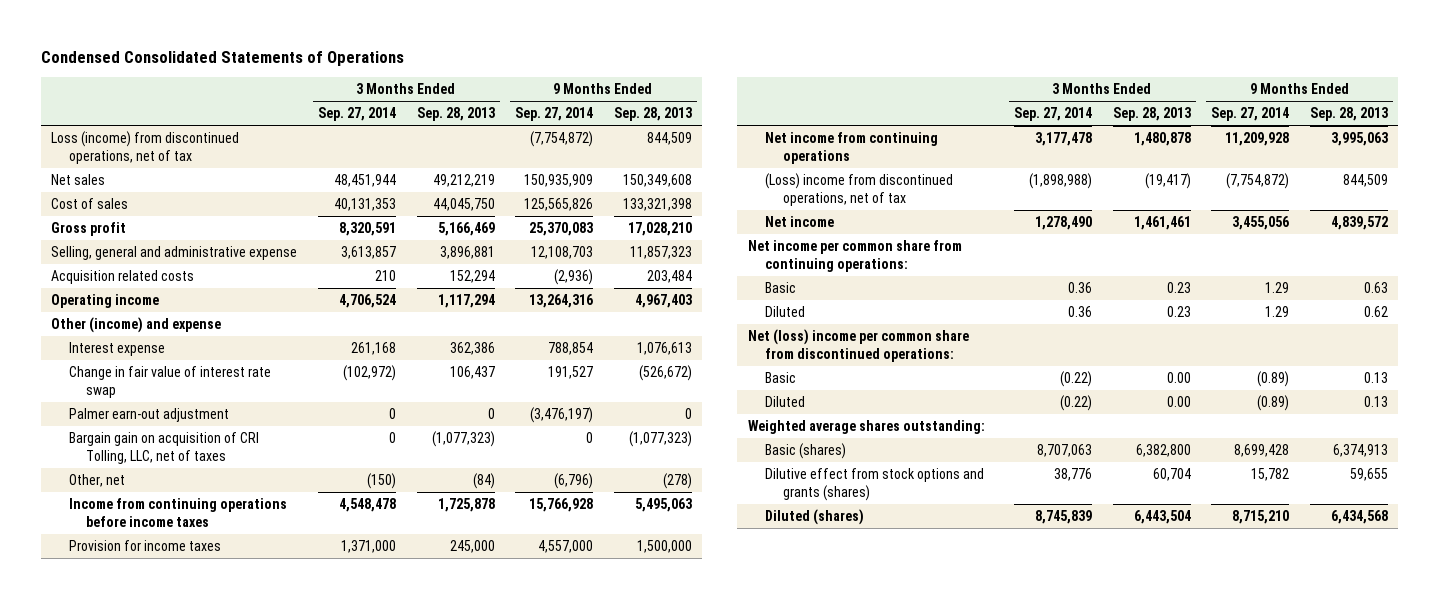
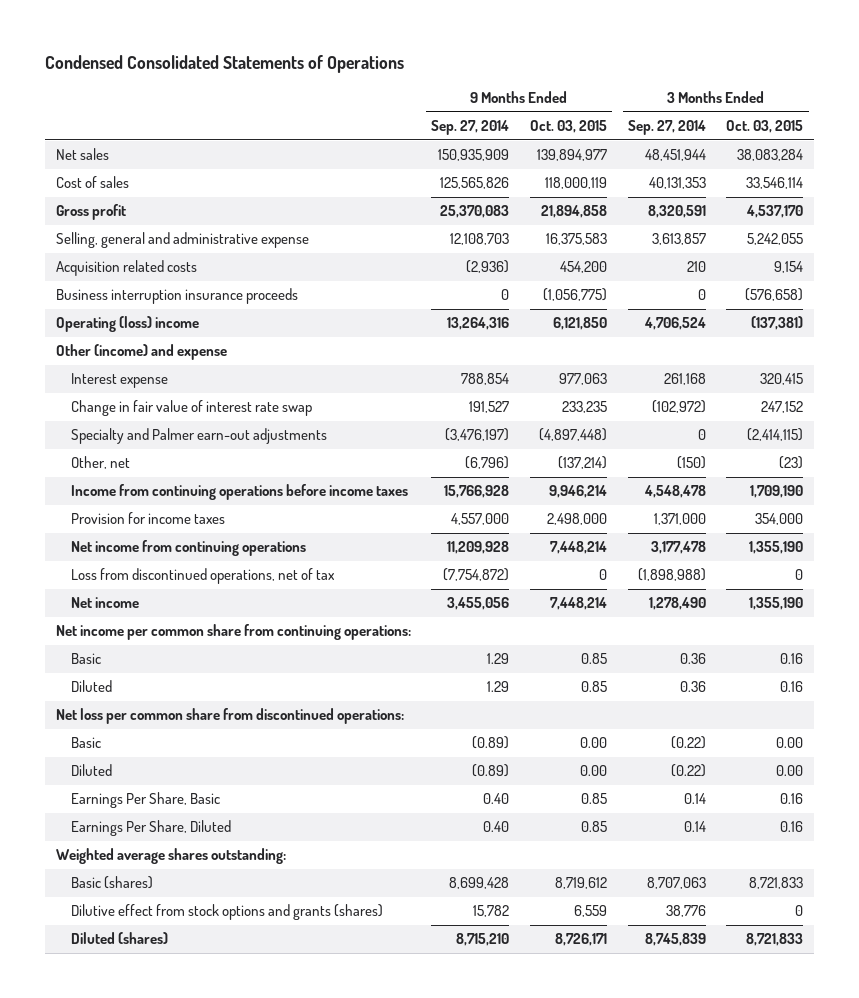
[416,107,495,122] Sep. 28, 2013 -> none
[613,107,692,122] Sep. 28, 2013 -> none
none -> [530,120,608,134] Oct. 03, 2015
none -> [726,120,804,134] Oct. 03, 2015
[51,131,240,165] Loss (income) from discontinued operations, net of tax -> none
none -> [55,288,298,305] Business interruption insurance proceeds
[51,294,160,309] Operating income -> [55,316,199,333] Operating (loss) income
[68,432,259,465] Bargain gain on acquisition of CRI Tolling, LLC, net of taxes -> none
[68,408,229,423] Palmer earn-out adjustment -> [70,428,327,445] Specialty and Palmer earn-out adjustments
[765,173,954,207] (Loss) income from discontinued operations, net of tax -> [70,568,335,585] Loss from discontinued operations, net of tax
[747,329,969,363] Net (loss) income per common share from discontinued operations: -> [55,708,404,725] Net loss per common share from discontinued operations:
none -> [70,792,220,809] Earnings Per Share, Basic
none -> [70,820,231,837] Earnings Per Share, Diluted

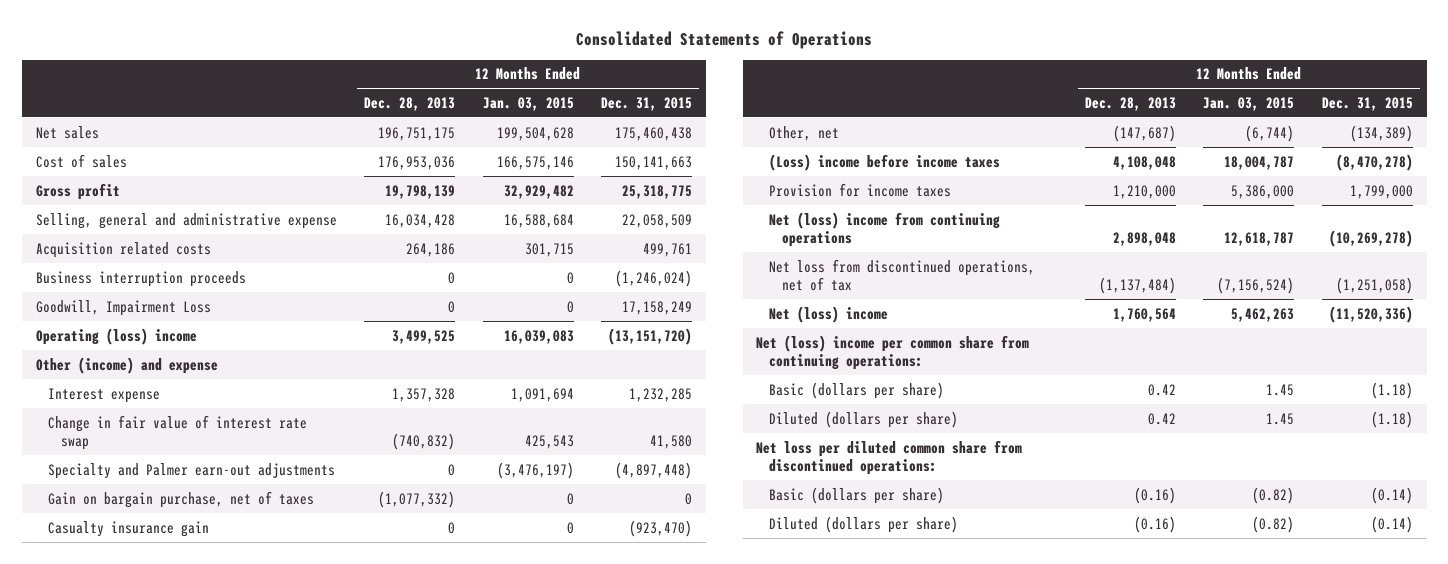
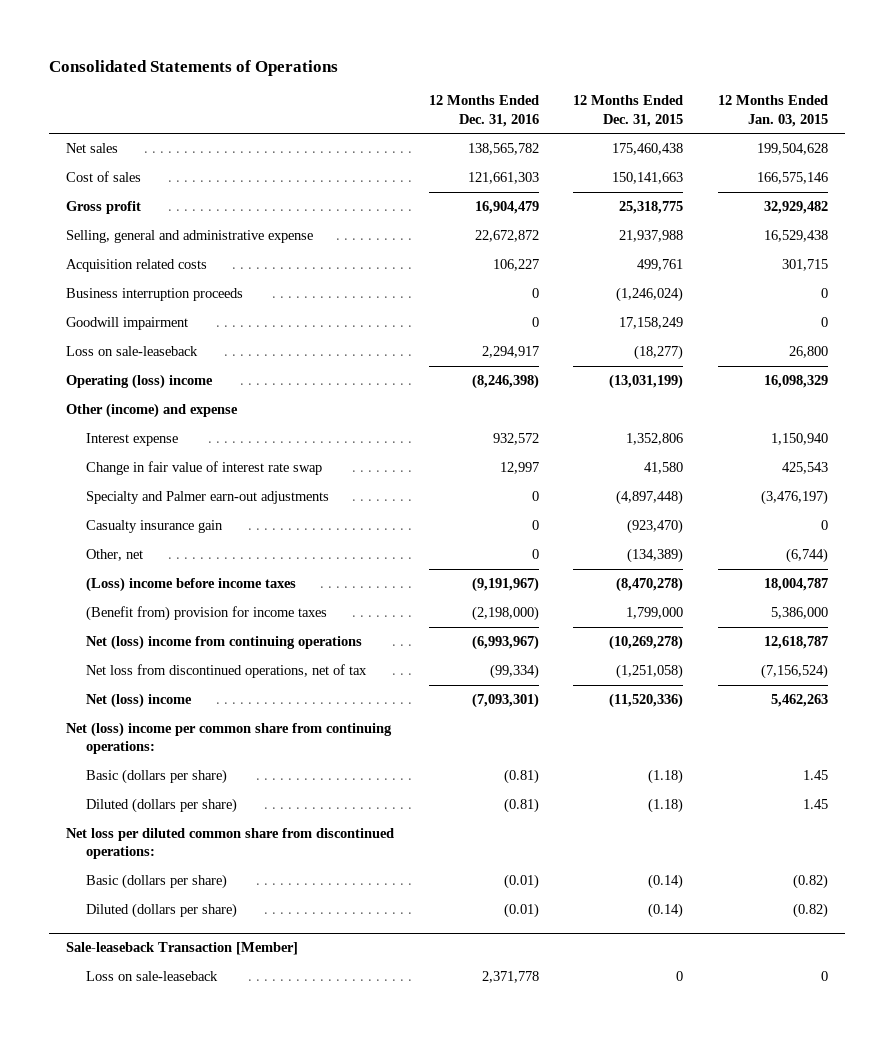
[364,96,456,111] Dec. 28, 2013 -> none
none -> [428,95,539,127] 12 Months Ended Dec. 31, 2016
[503,213,574,228] 16,588,684 -> [764,230,829,243] 16,529,438
[621,213,692,228] 22,058,509 -> [619,230,684,243] 21,937,988
[35,299,211,316] Goodwill, Impairment Loss -> [66,317,189,331] Goodwill impairment
none -> [66,346,199,357] Loss on sale-leaseback
[503,329,574,344] 16,039,083 -> [764,375,829,389] 16,098,329
[607,327,692,345] (13,151,720) -> [609,374,684,390] (13,031,199)
[510,387,574,402] 1,091,694 -> [771,433,829,446] 1,150,940
[628,387,692,402] 1,232,285 -> [626,433,684,446] 1,352,806
[48,490,315,508] Gain on bargain purchase, net of taxes -> none
[769,182,952,197] Provision for income taxes -> [86,606,328,622] (Benefit from) provision for income taxes
none -> [66,942,299,956] Sale-leaseback Transaction [Member]
none -> [86,971,219,982] Loss on sale-leaseback

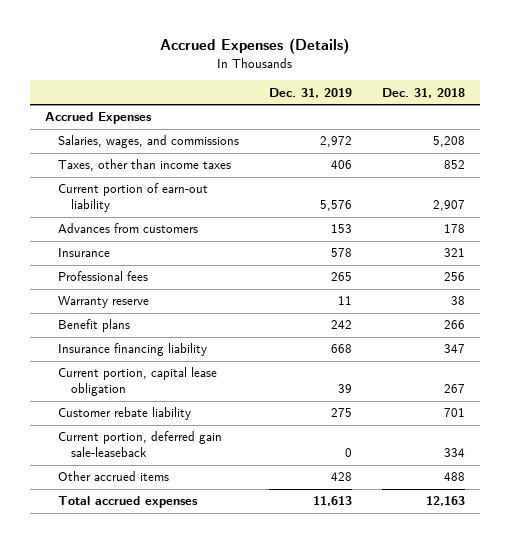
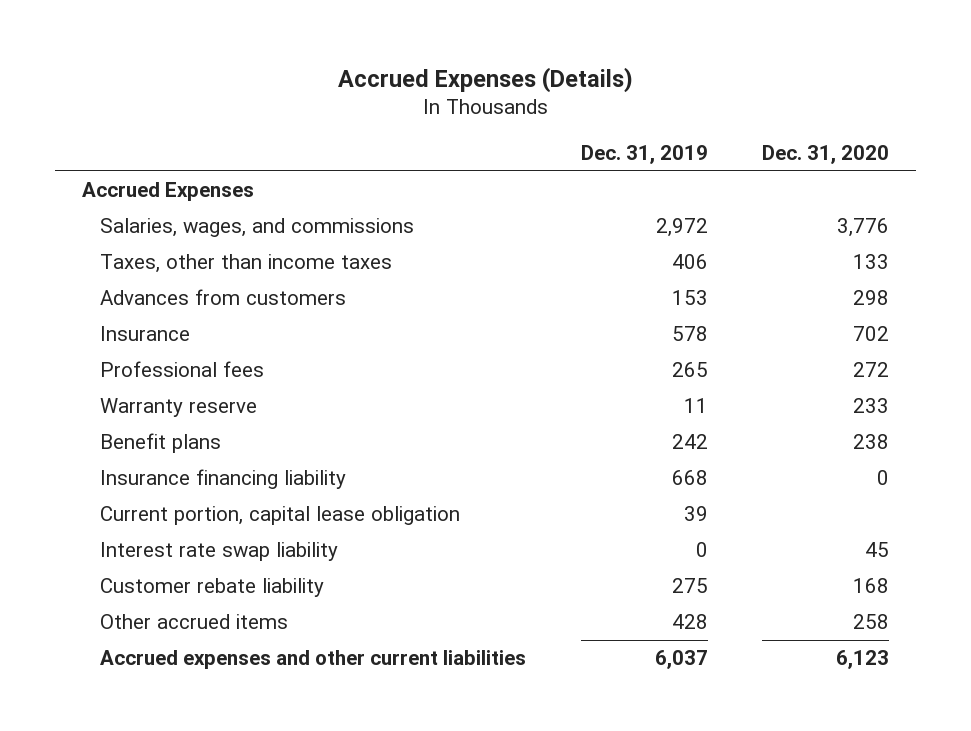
[381,87,465,98] Dec. 31, 2018 -> none
none -> [762,145,890,165] Dec. 31, 2020
[57,183,208,213] Current portion of earn-out liability -> none
none -> [100,542,339,562] Interest rate swap liability
[57,431,222,458] Current portion, deferred gain sale-leaseback -> none
[57,496,198,509] Total accrued expenses -> none
none -> [100,650,527,670] Accrued expenses and other current liabilities

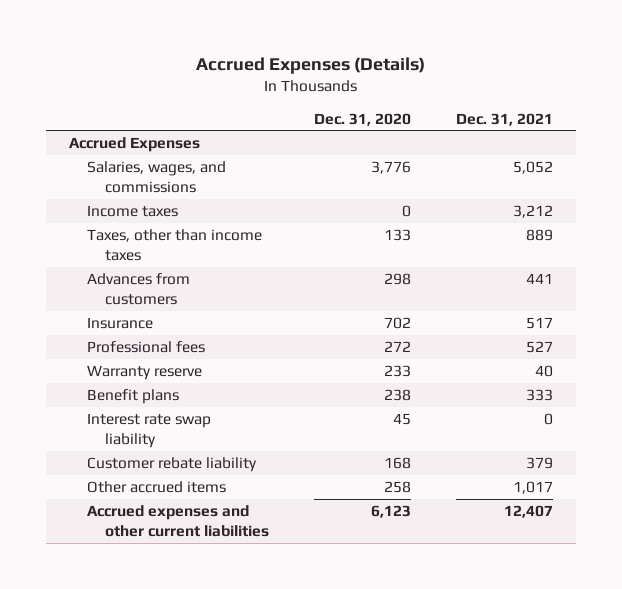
[580,145,708,165] Dec. 31, 2019 -> none
none -> [456,112,554,126] Dec. 31, 2021
none -> [86,204,178,217] Income taxes
[100,469,347,490] Insurance financing liability -> none
[100,506,461,526] Current portion, capital lease obligation -> none

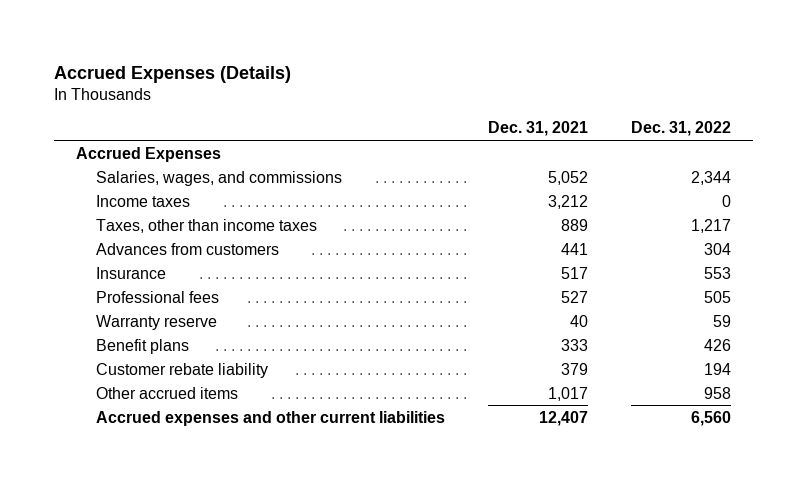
[314,112,412,126] Dec. 31, 2020 -> none
none -> [631,121,732,137] Dec. 31, 2022
[86,412,211,448] Interest rate swap liability -> none

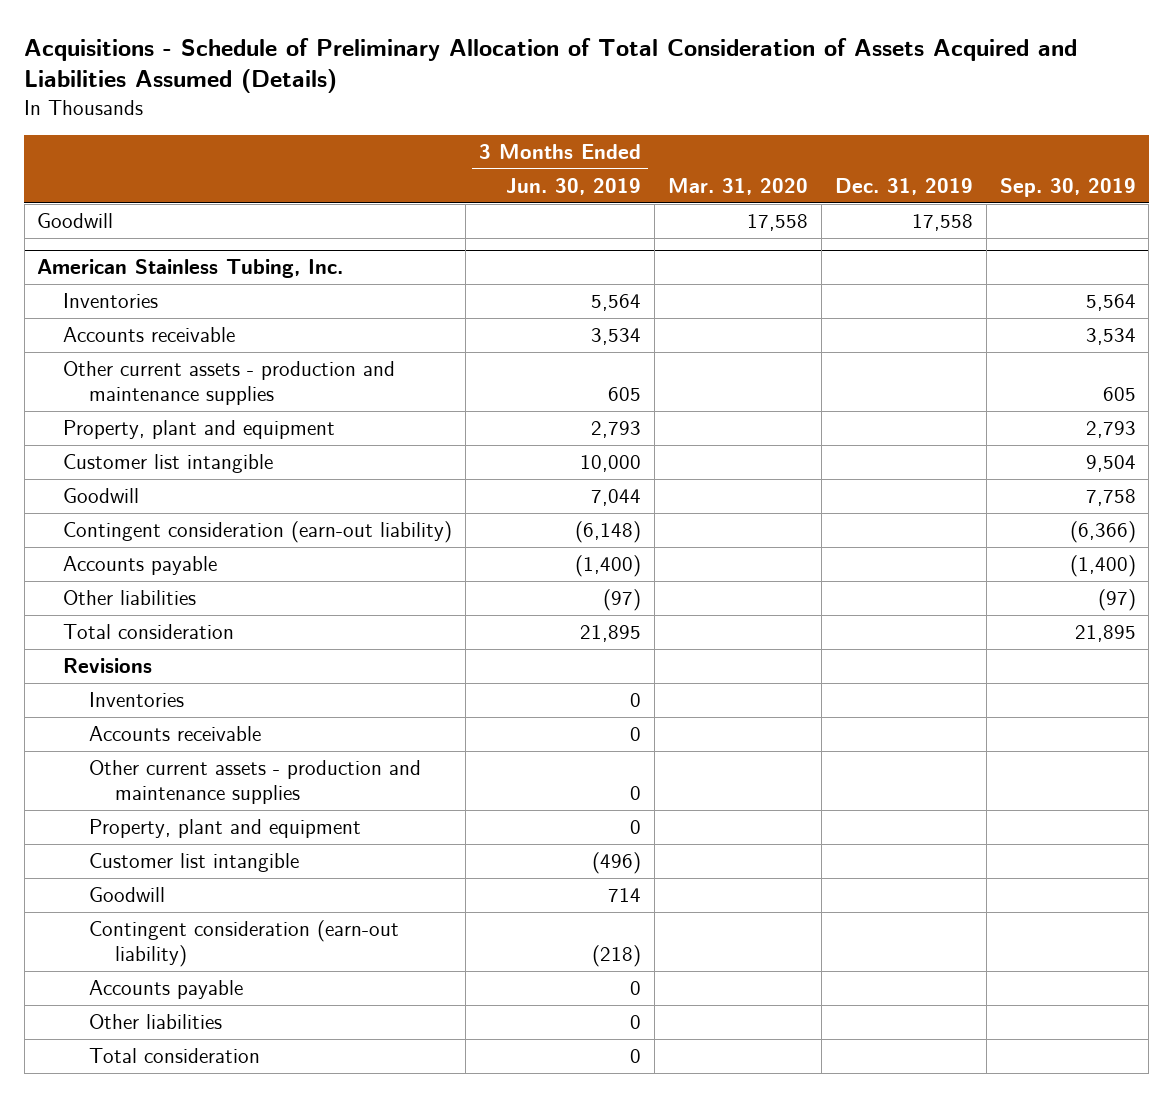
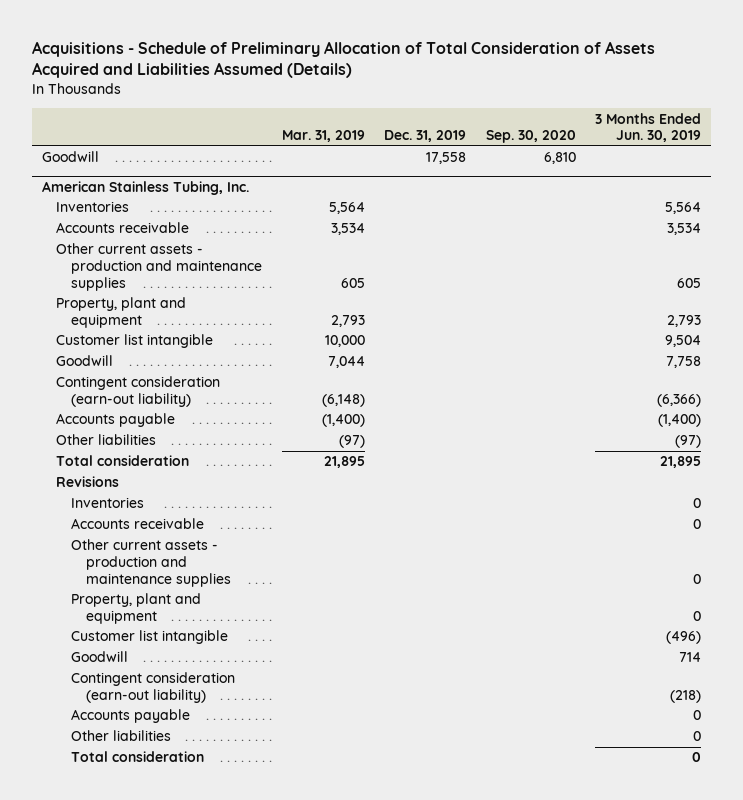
[667,177,808,195] Mar. 31, 2020 -> none
[999,177,1136,197] Sep. 30, 2019 -> none
none -> [281,130,365,143] Mar. 31, 2019
none -> [485,130,576,144] Sep. 30, 2020
[580,455,642,473] 10,000 -> [665,335,702,348] 9,504
[591,489,642,507] 7,044 -> [666,356,702,369] 7,758
[575,521,642,544] (6,148) -> [657,394,702,408] (6,366)

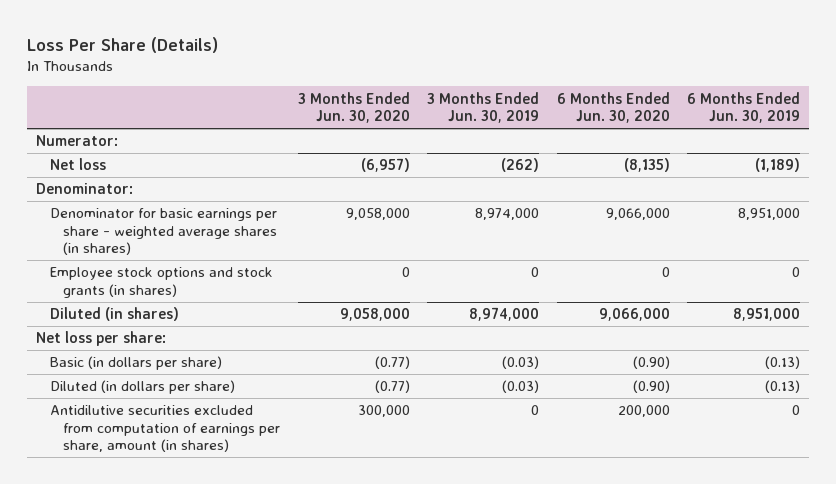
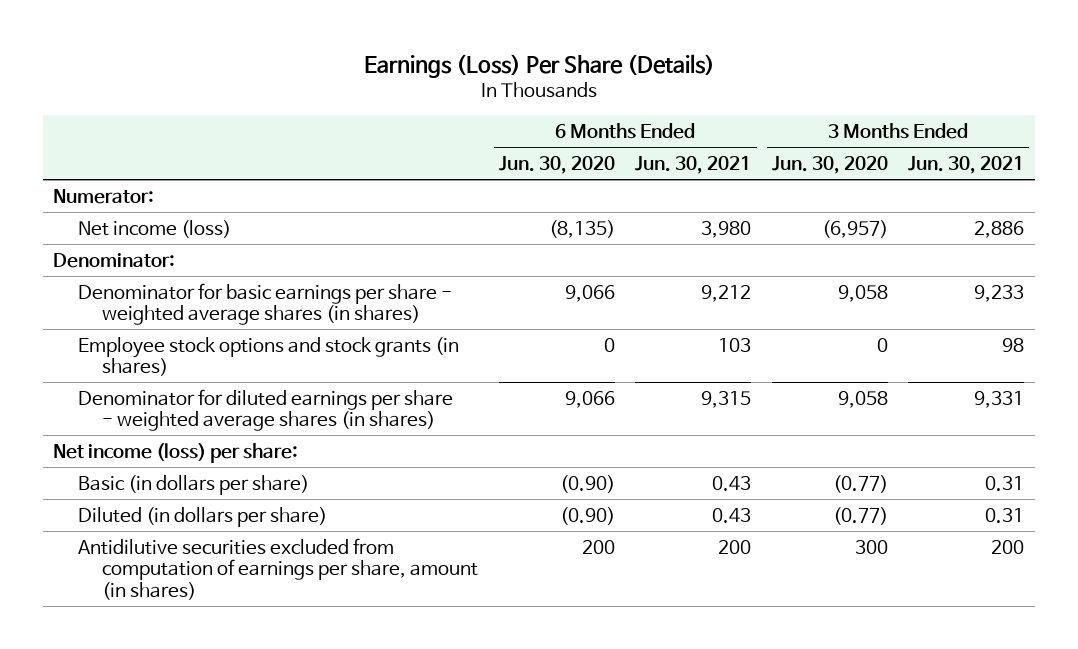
[27,36,219,53] Loss Per Share (Details) -> [363,53,715,78] Earnings (Loss) Per Share (Details)
[427,91,540,124] 3 Months Ended Jun. 30, 2019 -> none
[687,91,801,124] 6 Months Ended Jun. 30, 2019 -> none
none -> [635,155,752,174] Jun. 30, 2021
none -> [908,155,1025,174] Jun. 30, 2021
[49,158,106,171] Net loss -> [77,219,231,238] Net income (loss)
[345,208,410,221] 9,058,000 -> [837,284,888,302] 9,058
[605,208,670,221] 9,066,000 -> [564,284,615,302] 9,066
[49,307,179,322] Diluted (in shares) -> [77,388,453,432] Denominator for diluted earnings per share - weighted average shares (in shares)
[339,308,410,322] 9,058,000 -> [837,390,888,408] 9,058
[598,308,670,322] 9,066,000 -> [564,390,615,408] 9,066
[35,331,166,347] Net loss per share: -> [53,442,299,463] Net income (loss) per share:
[357,405,410,418] 300,000 -> [854,539,888,554] 300
[617,405,670,418] 200,000 -> [581,539,615,554] 200

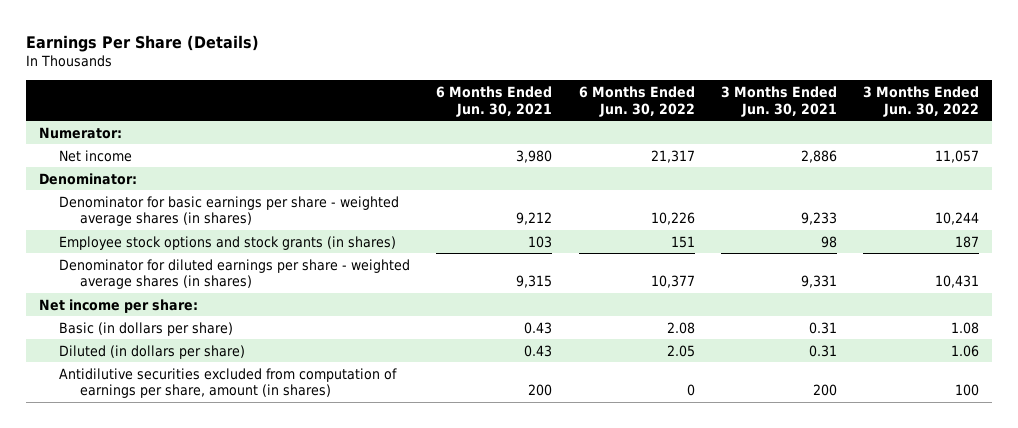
[363,53,715,78] Earnings (Loss) Per Share (Details) -> [26,34,260,52] Earnings Per Share (Details)
[498,155,615,174] Jun. 30, 2020 -> none
[771,155,888,174] Jun. 30, 2020 -> none
none -> [578,85,695,117] 6 Months Ended Jun. 30, 2022
none -> [862,85,979,117] 3 Months Ended Jun. 30, 2022
[77,219,231,238] Net income (loss) -> [59,149,133,162] Net income
[53,442,299,463] Net income (loss) per share: -> [39,298,199,313] Net income per share:

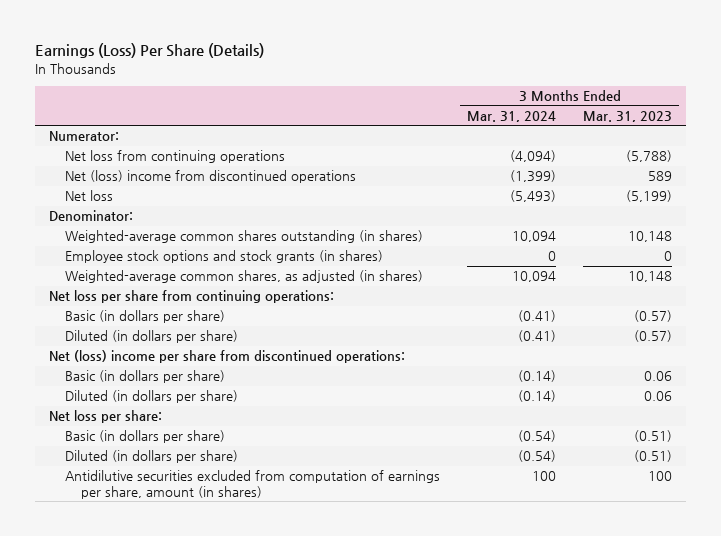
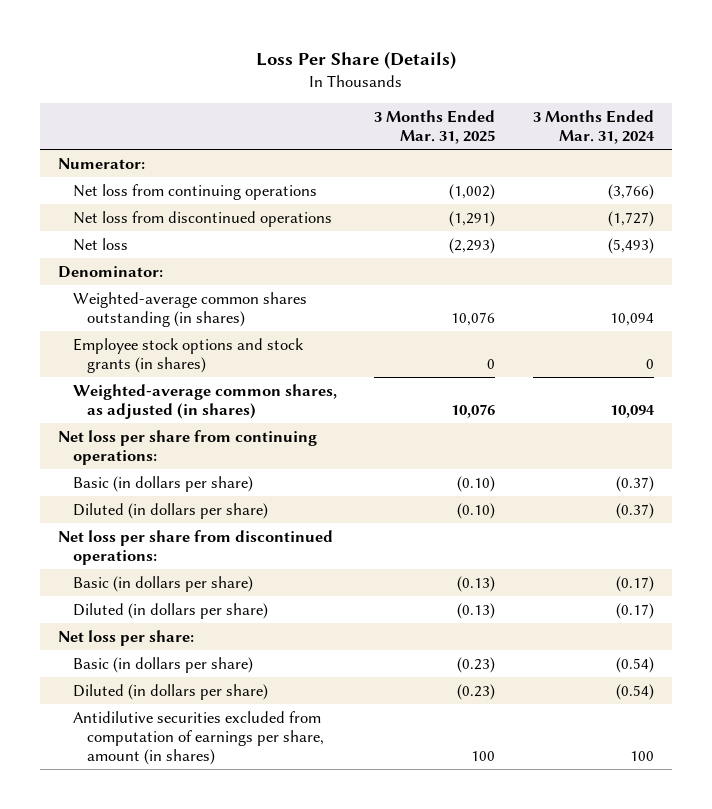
[35,43,265,59] Earnings (Loss) Per Share (Details) -> [255,51,456,70] Loss Per Share (Details)
[583,111,673,123] Mar. 31, 2023 -> none
none -> [374,110,496,145] 3 Months Ended Mar. 31, 2025
[509,150,556,163] (4,094) -> [607,183,654,200] (3,766)
[64,170,356,184] Net (loss) income from discontinued operations -> [72,210,332,227] Net loss from discontinued operations
[509,170,556,183] (1,399) -> [607,210,654,227] (1,727)
[517,310,556,323] (0.41) -> [615,475,654,492] (0.37)
[517,330,556,343] (0.41) -> [615,502,654,519] (0.37)
[48,350,405,364] Net (loss) income per share from discontinued operations: -> [58,529,334,565] Net loss per share from discontinued operations:
[517,370,556,383] (0.14) -> [615,575,654,592] (0.17)
[517,390,556,403] (0.14) -> [615,602,654,619] (0.17)

